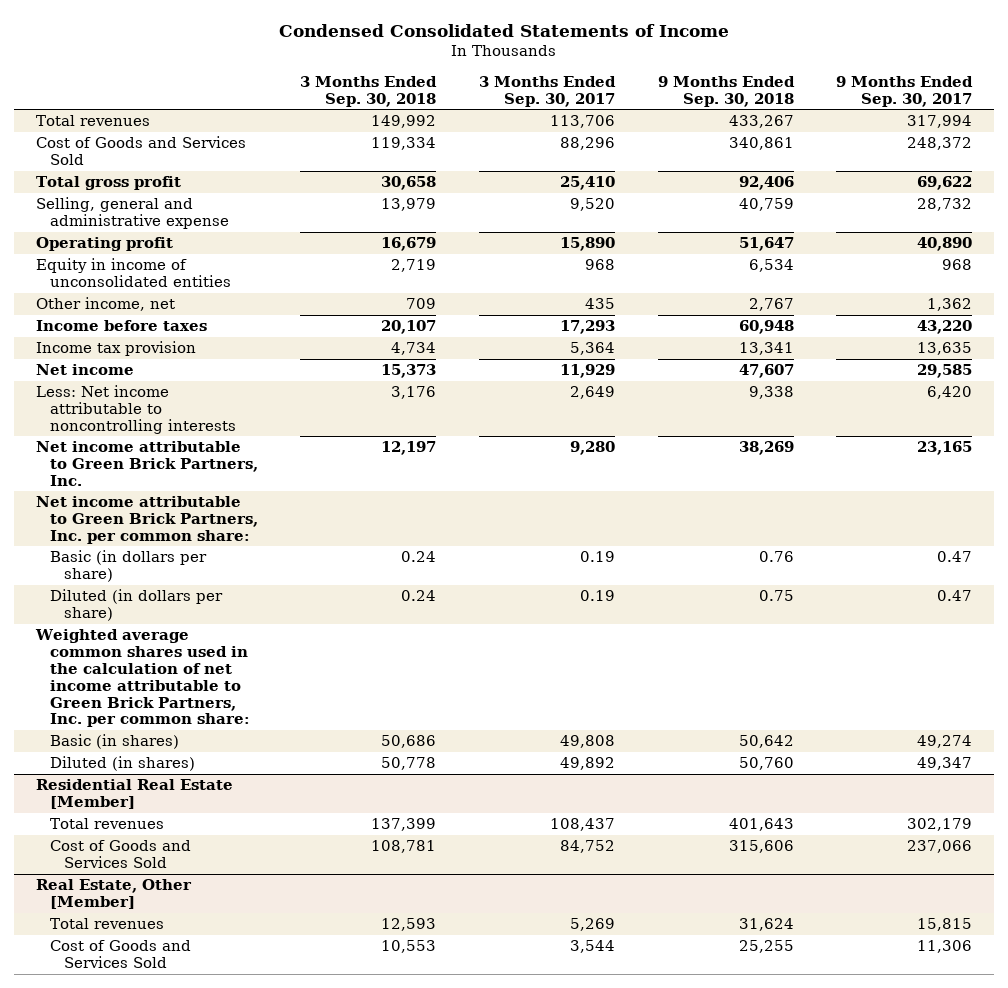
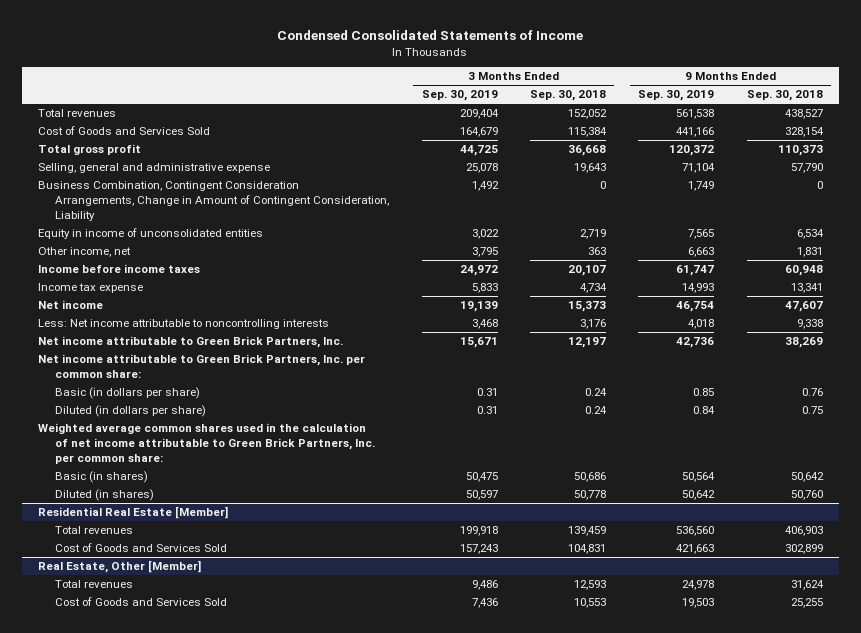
[479,76,617,107] 3 Months Ended Sep. 30, 2017 -> none
[836,76,974,107] 9 Months Ended Sep. 30, 2017 -> none
none -> [421,90,498,102] Sep. 30, 2019
none -> [638,90,715,102] Sep. 30, 2019
[35,237,173,252] Operating profit -> none
[371,115,437,129] 149,992 -> [567,109,607,120] 152,052
[728,115,794,129] 433,267 -> [784,109,823,120] 438,527
[371,137,437,151] 119,334 -> [567,127,607,138] 115,384
[728,137,794,151] 340,861 -> [784,127,824,138] 328,154
[381,176,437,191] 30,658 -> [567,145,606,157] 36,668
[738,176,794,191] 92,406 -> [777,145,823,157] 110,373
[381,198,437,212] 13,979 -> [573,163,606,174] 19,643
[738,198,794,212] 40,759 -> [790,163,823,174] 57,790
none -> [37,181,390,221] Business Combination, Contingent Consideration Arrangements, Change in Amount of Contingent Consideration, Liability
[406,298,437,310] 709 -> [587,247,606,256] 363
[748,298,794,312] 2,767 -> [796,247,823,258] 1,831
[35,320,207,332] Income before taxes -> [37,264,200,274] Income before income taxes
[35,341,196,357] Income tax provision -> [37,283,143,294] Income tax expense
[371,818,437,832] 137,399 -> [567,526,606,537] 139,459
[728,818,794,832] 401,643 -> [784,526,823,537] 406,903
[371,840,437,854] 108,781 -> [567,544,606,555] 104,831
[728,840,794,854] 315,606 -> [784,544,823,555] 302,899

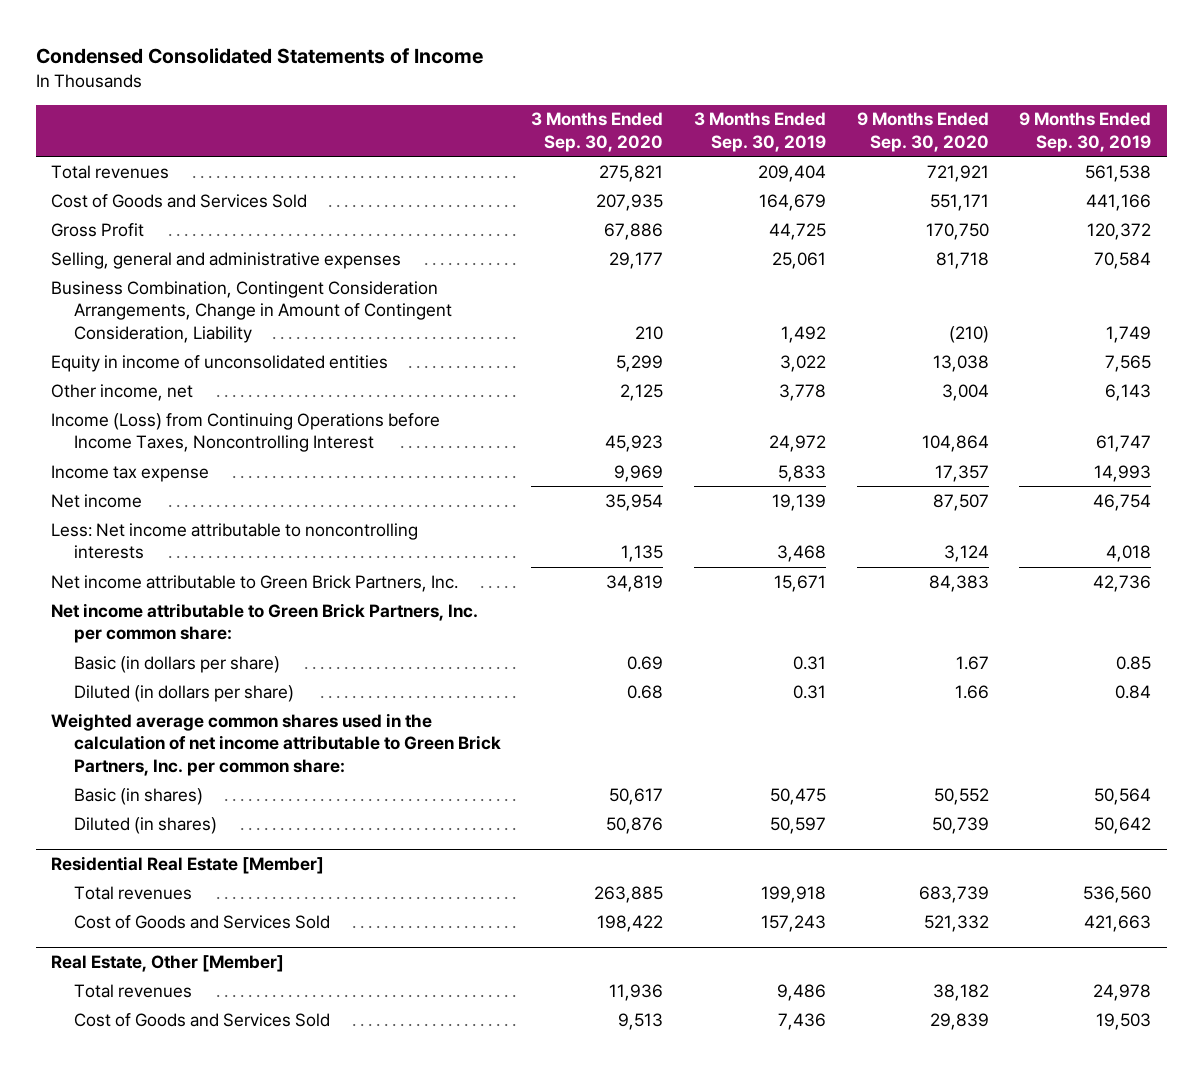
[529,90,606,102] Sep. 30, 2018 -> none
[746,90,823,102] Sep. 30, 2018 -> none
none -> [531,112,664,153] 3 Months Ended Sep. 30, 2020
none -> [856,112,989,153] 9 Months Ended Sep. 30, 2020
[37,144,141,156] Total gross profit -> [51,222,145,237] Gross Profit
[37,163,270,174] Selling, general and administrative expense -> [51,251,402,269] Selling, general and administrative expenses
[465,163,498,174] 25,078 -> [772,251,827,269] 25,061
[682,163,716,174] 71,104 -> [1094,251,1152,269] 70,584
[471,247,498,258] 3,795 -> [779,383,827,401] 3,778
[688,247,715,258] 6,663 -> [1105,383,1152,401] 6,143
[37,264,200,274] Income before income taxes -> [51,412,441,453] Income (Loss) from Continuing Operations before Income Taxes, Noncontrolling Interest

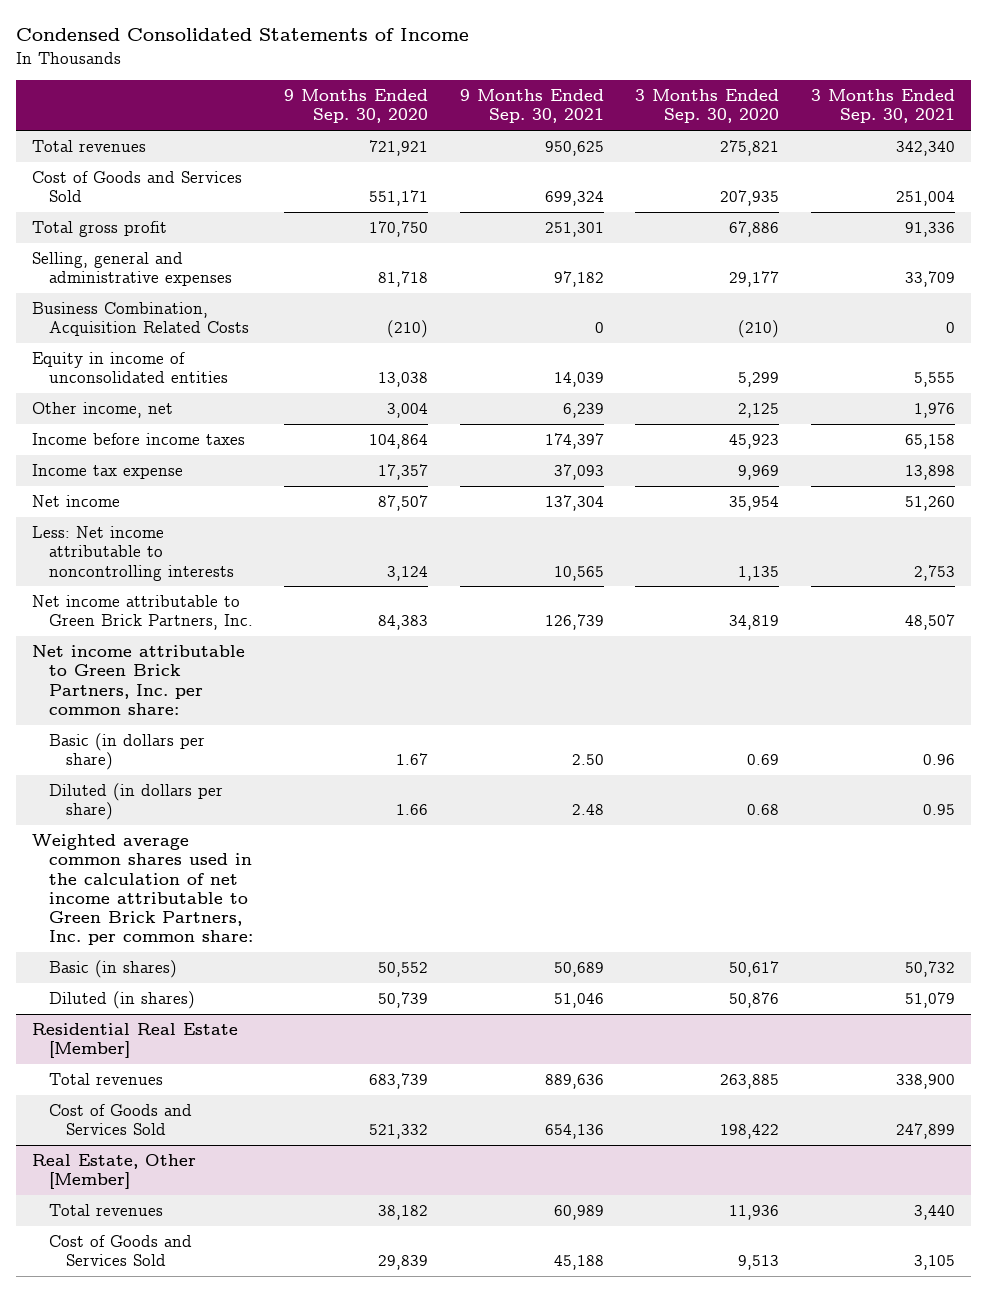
[694,112,827,153] 3 Months Ended Sep. 30, 2019 -> none
[1019,112,1152,153] 9 Months Ended Sep. 30, 2019 -> none
none -> [459,89,604,124] 9 Months Ended Sep. 30, 2021
none -> [810,89,955,124] 3 Months Ended Sep. 30, 2021
[51,222,145,237] Gross Profit -> [31,221,167,238] Total gross profit
[51,280,452,343] Business Combination, Contingent Consideration Arrangements, Change in Amount of Contingent Consideration, Liability -> none
none -> [31,302,249,337] Business Combination, Acquisition Related Costs
[51,412,441,453] Income (Loss) from Continuing Operations before Income Taxes, Noncontrolling Interest -> [31,433,245,446] Income before income taxes

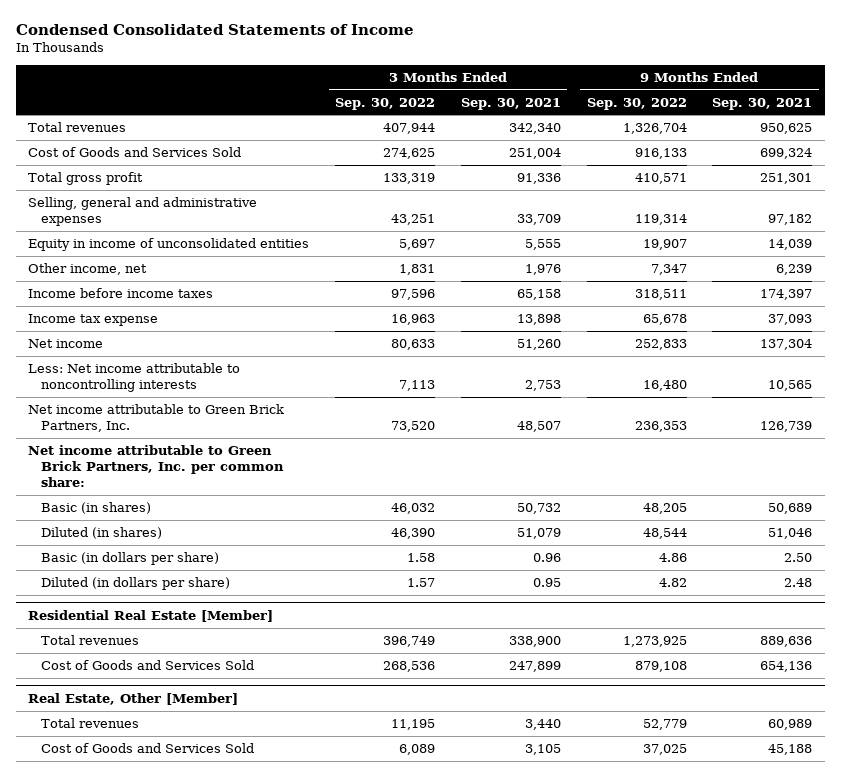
[284,89,429,124] 9 Months Ended Sep. 30, 2020 -> none
[635,89,780,124] 3 Months Ended Sep. 30, 2020 -> none
none -> [335,97,436,110] Sep. 30, 2022
none -> [586,97,687,110] Sep. 30, 2022
[31,302,249,337] Business Combination, Acquisition Related Costs -> none
[31,834,253,946] Weighted average common shares used in the calculation of net income attributable to Green Brick Partners, Inc. per common share: -> none
[48,733,205,771] Basic (in dollars per share) -> [40,551,219,565] Basic (in dollars per share)
[48,783,223,821] Diluted (in dollars per share) -> [40,576,230,590] Diluted (in dollars per share)

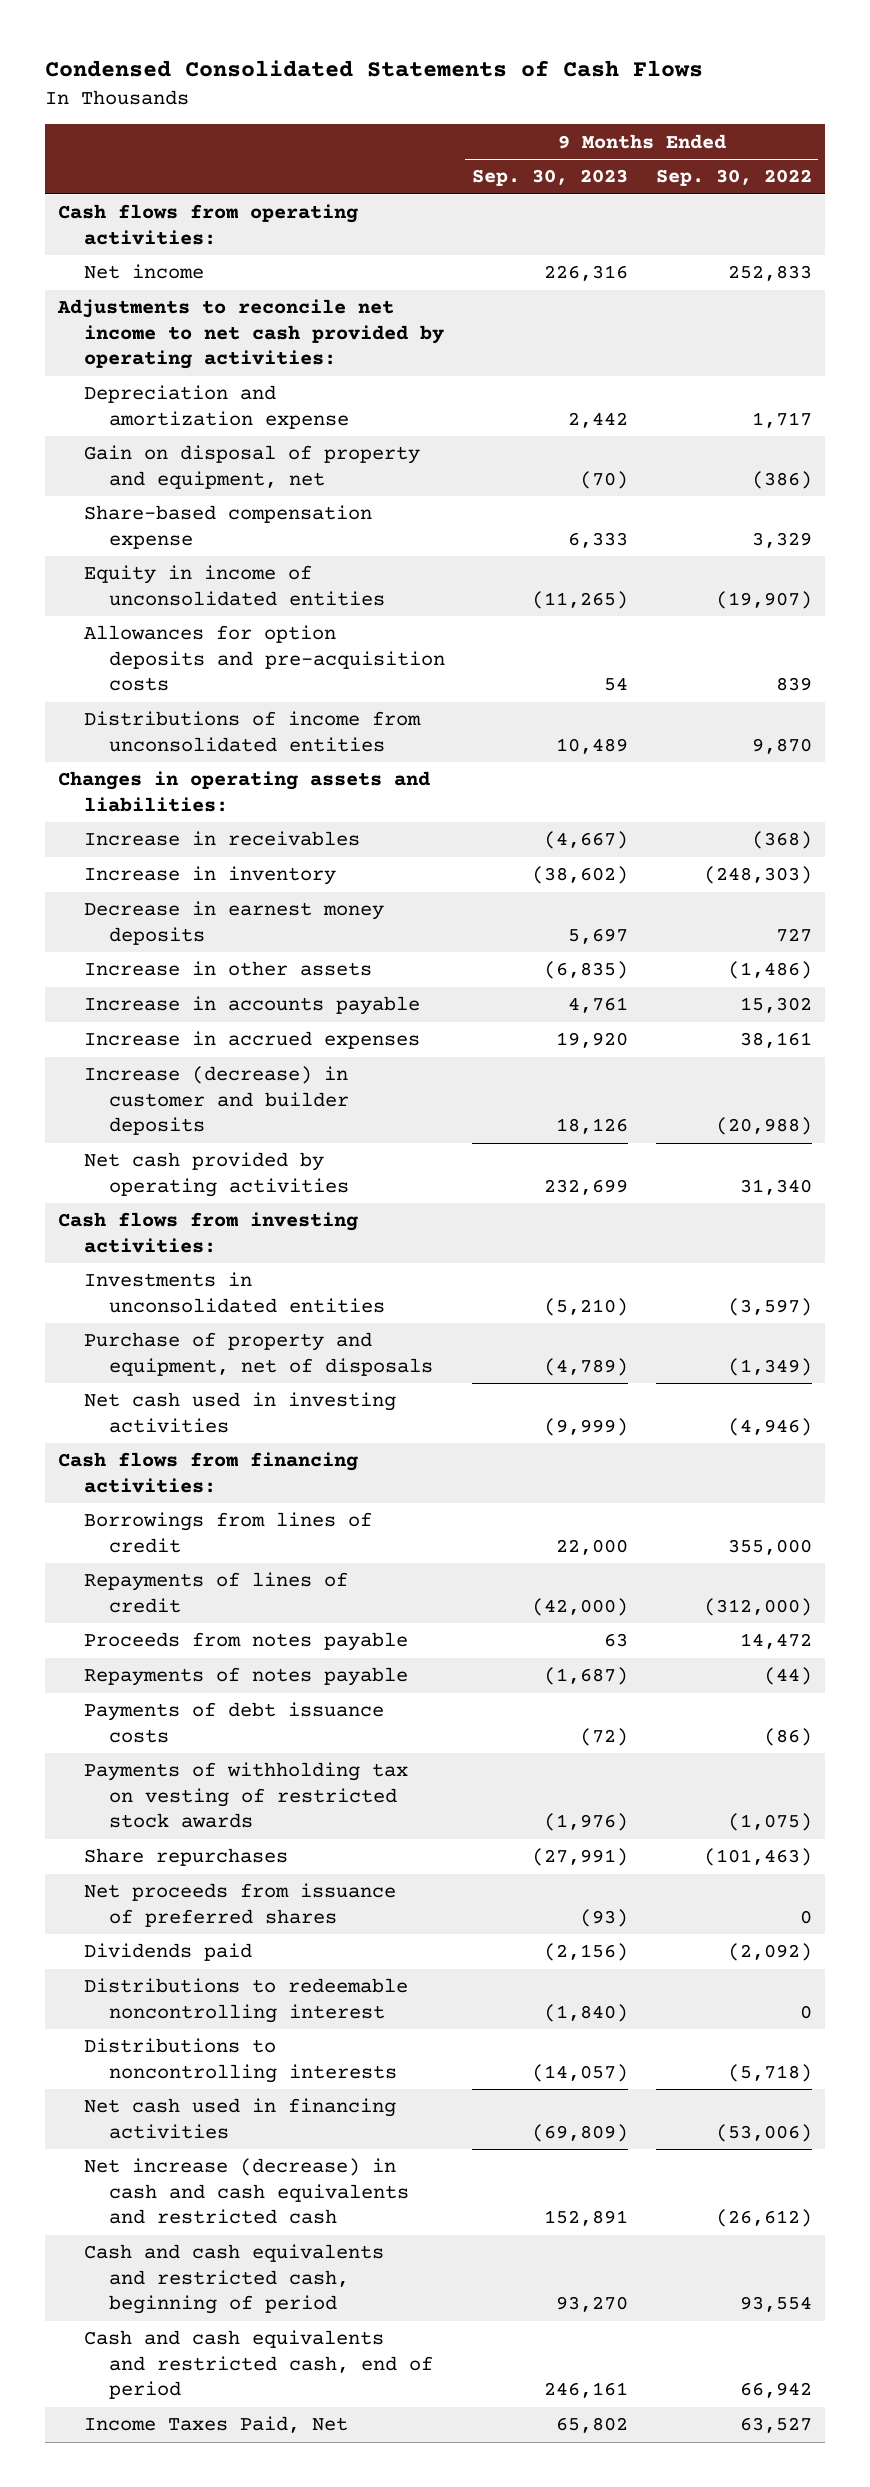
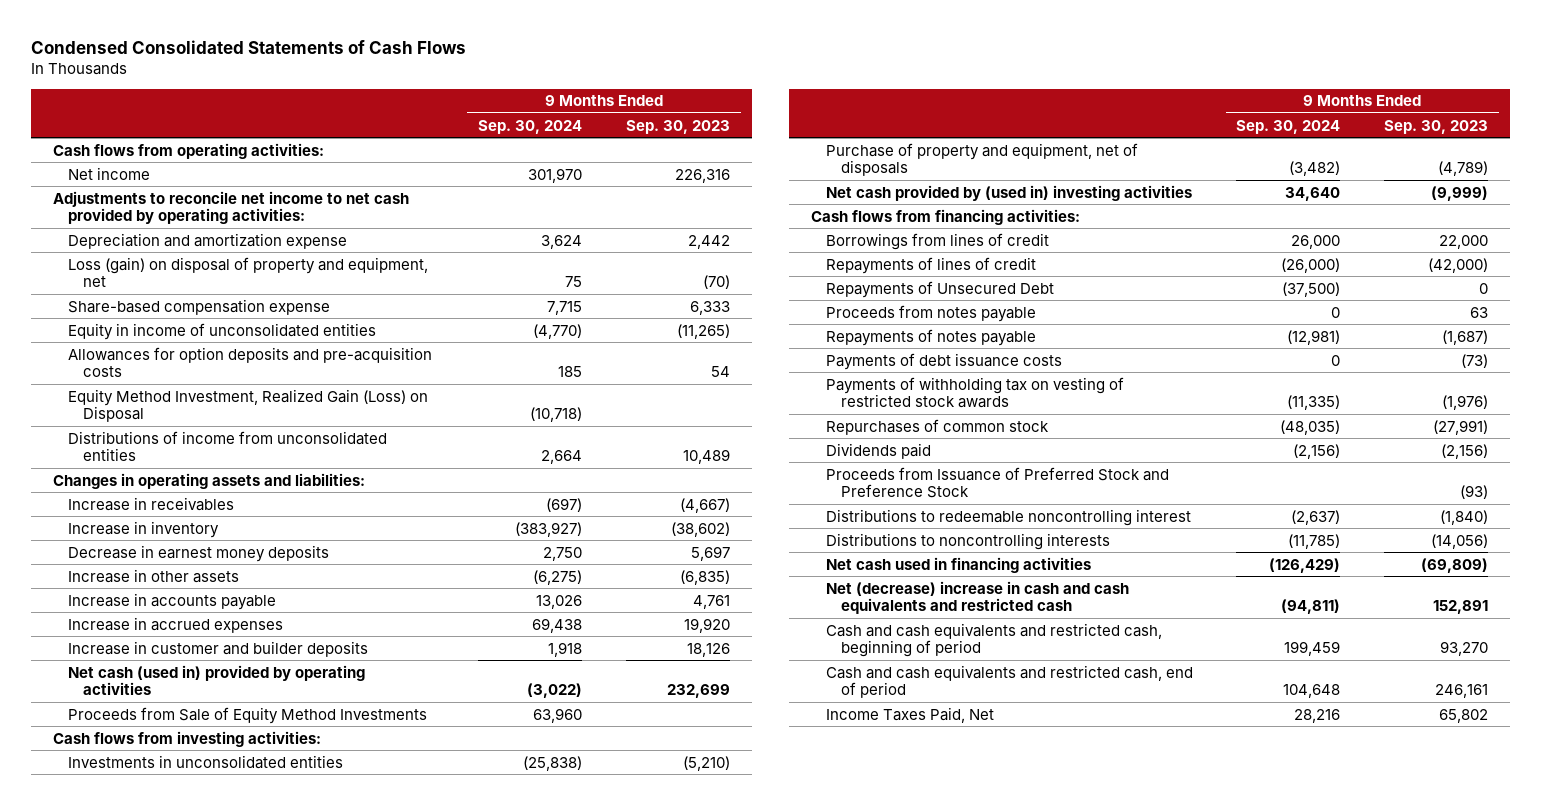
[655,169,812,187] Sep. 30, 2022 -> none
none -> [478,119,583,134] Sep. 30, 2024
[83,445,420,489] Gain on disposal of property and equipment, net -> [67,256,428,288] Loss (gain) on disposal of property and equipment, net
none -> [67,388,428,423] Equity Method Investment, Realized Gain (Loss) on Disposal
[83,1066,349,1136] Increase (decrease) in customer and builder deposits -> [67,640,368,657] Increase in customer and builder deposits
[83,1152,349,1197] Net cash provided by operating activities -> [67,664,365,696] Net cash (used in) provided by operating activities
none -> [67,706,427,724] Proceeds from Sale of Equity Method Investments
[83,1392,396,1433] Net cash used in investing activities -> [825,184,1192,201] Net cash provided by (used in) investing activities
none -> [825,280,1054,298] Repayments of Unsecured Debt
[580,1727,629,1746] (72) -> [1461,353,1489,368] (73)
[83,1883,396,1927] Net proceeds from issuance of preferred shares -> none
[83,1848,288,1867] Share repurchases -> [825,418,1049,435] Repurchases of common stock
none -> [825,466,1169,499] Proceeds from Issuance of Preferred Stock and Preference Stock
[532,2063,629,2082] (14,057) -> [1431,533,1489,549] (14,056)
[83,2158,409,2225] Net increase (decrease) in cash and cash equivalents and restricted cash -> [825,580,1129,615] Net (decrease) increase in cash and cash equivalents and restricted cash

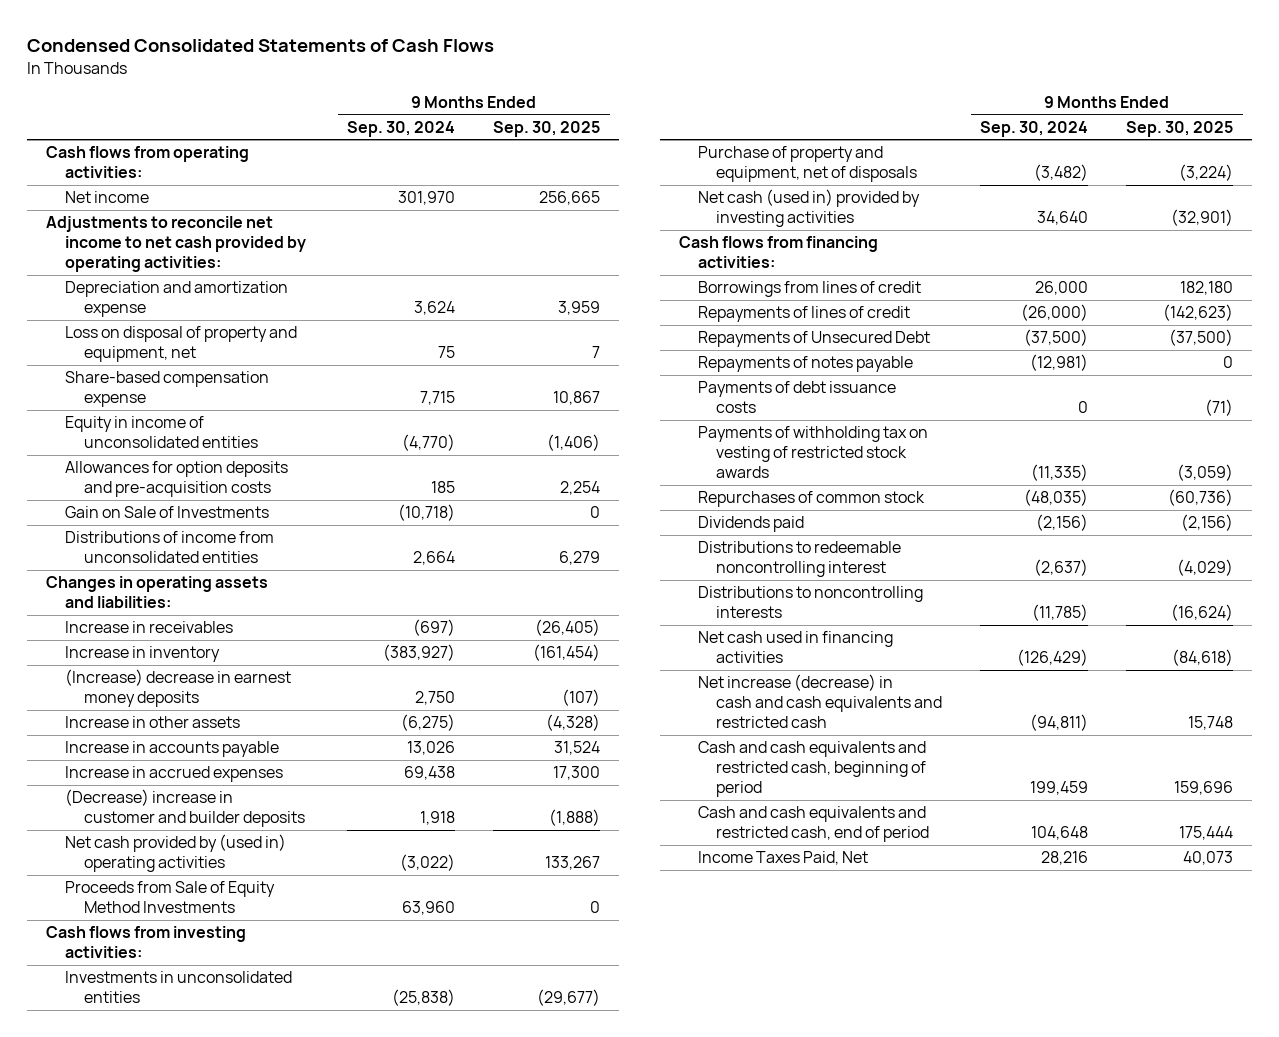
[625,119,730,134] Sep. 30, 2023 -> none
none -> [493,120,601,137] Sep. 30, 2025
[67,256,428,288] Loss (gain) on disposal of property and equipment, net -> [64,326,297,363] Loss on disposal of property and equipment, net
[67,388,428,423] Equity Method Investment, Realized Gain (Loss) on Disposal -> [64,506,269,519] Gain on Sale of Investments
[67,544,329,562] Decrease in earnest money deposits -> [64,669,291,708] (Increase) decrease in earnest money deposits
[67,640,368,657] Increase in customer and builder deposits -> [64,789,305,828] (Decrease) increase in customer and builder deposits
[67,664,365,696] Net cash (used in) provided by operating activities -> [64,834,286,873] Net cash provided by (used in) operating activities
[825,184,1192,201] Net cash provided by (used in) investing activities -> [697,189,920,228] Net cash (used in) provided by investing activities
[825,304,1036,322] Proceeds from notes payable -> none
[825,466,1169,499] Proceeds from Issuance of Preferred Stock and Preference Stock -> none
[825,580,1129,615] Net (decrease) increase in cash and cash equivalents and restricted cash -> [697,674,943,729] Net increase (decrease) in cash and cash equivalents and restricted cash

